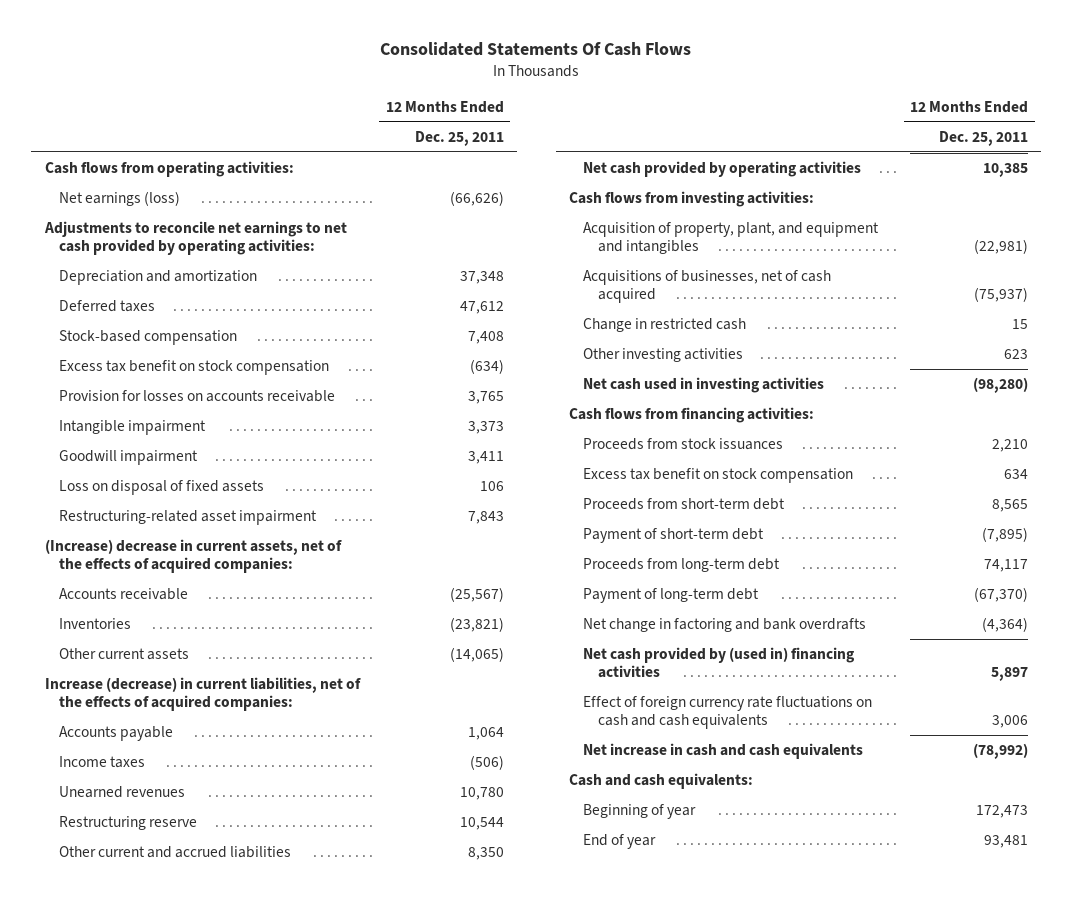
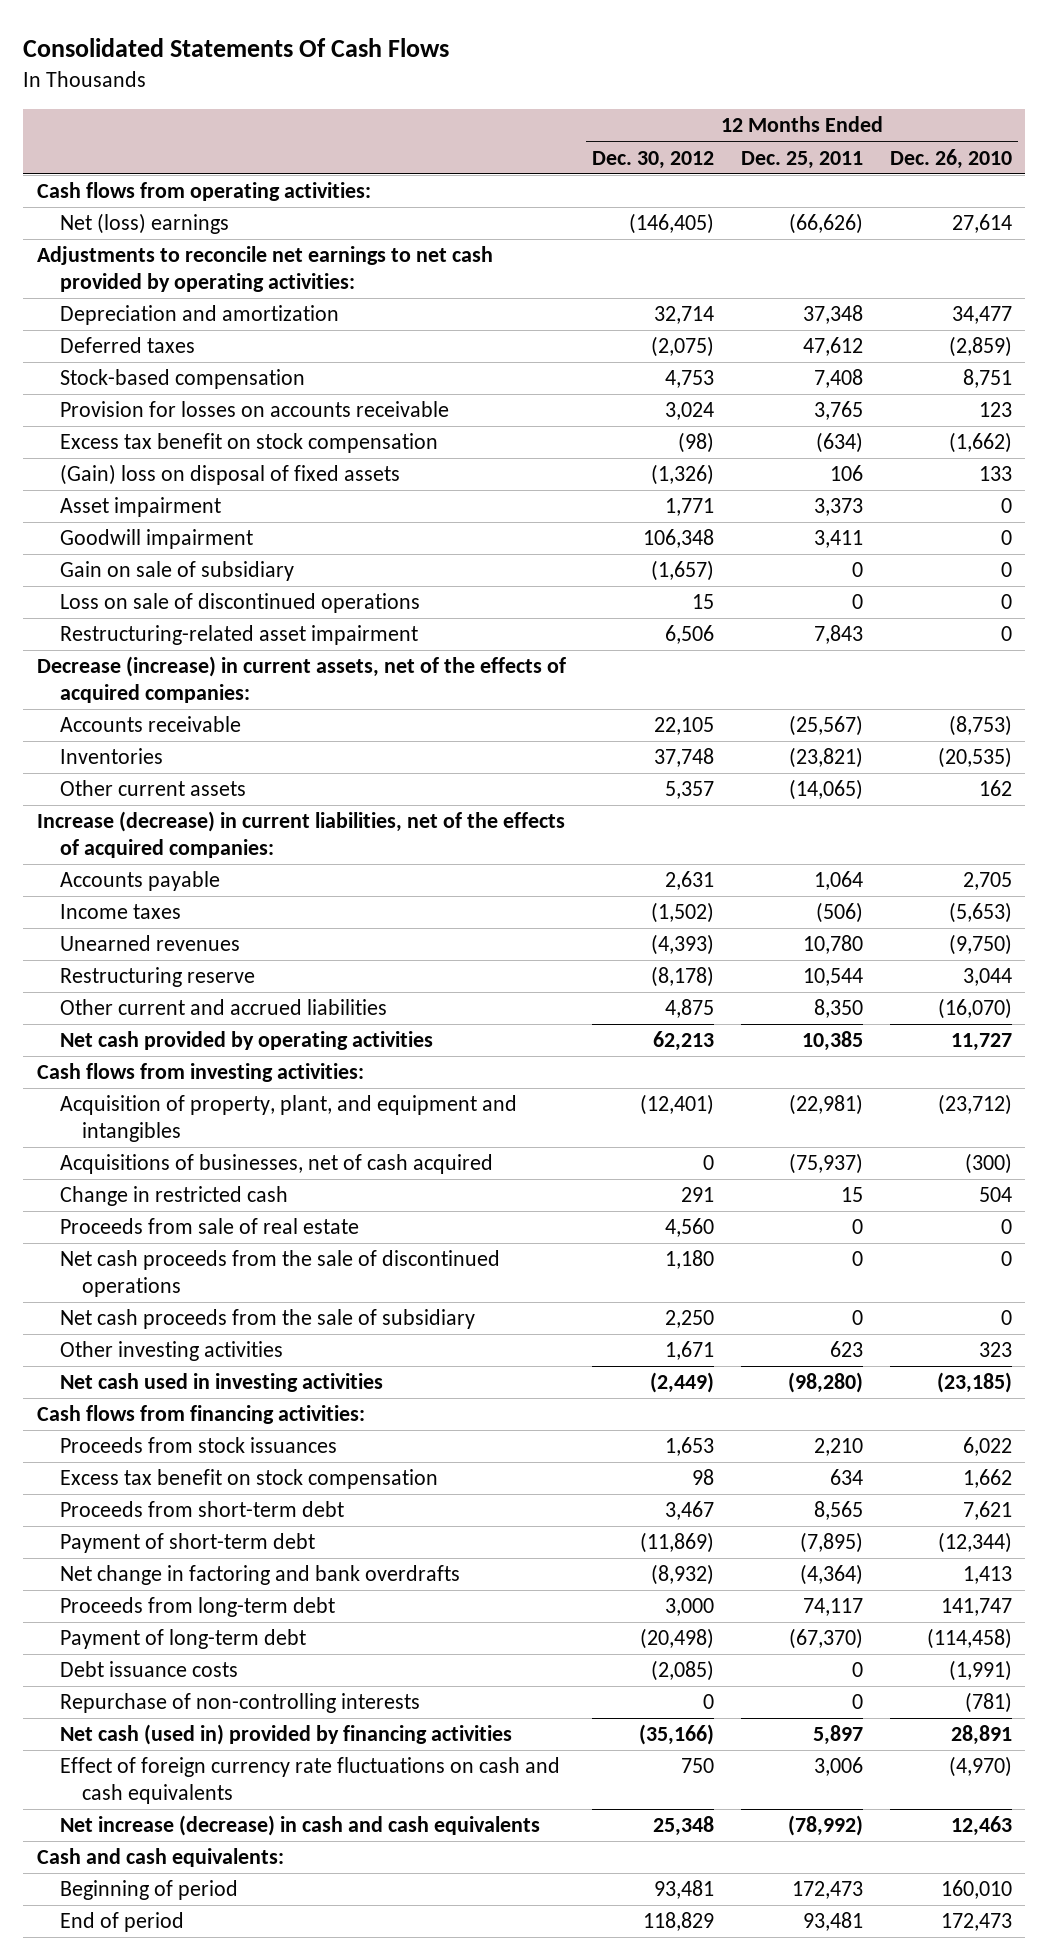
none -> [592,150,715,169] Dec. 30, 2012
none -> [889,148,1012,169] Dec. 26, 2010
[59,191,181,207] Net earnings (loss) -> [59,213,229,235] Net (loss) earnings
[59,360,330,376] Excess tax benefit on stock compensation -> [59,433,438,454] Excess tax benefit on stock compensation
none -> [59,464,400,486] (Gain) loss on disposal of fixed assets
[59,420,207,436] Intangible impairment -> [59,497,221,518] Asset impairment
[59,480,265,496] Loss on disposal of fixed assets -> none
none -> [59,561,294,582] Gain on sale of subsidiary
none -> [59,593,420,614] Loss on sale of discontinued operations
[44,539,342,574] (Increase) decrease in current assets, net of the effects of acquired companies: -> [36,656,566,704] Decrease (increase) in current assets, net of the effects of acquired companies:
none -> [59,1218,359,1235] Proceeds from sale of real estate
none -> [59,1250,500,1298] Net cash proceeds from the sale of discontinued operations
none -> [59,1309,475,1330] Net cash proceeds from the sale of subsidiary
[583,618,867,633] Net change in factoring and bank overdrafts -> [59,1565,460,1586] Net change in factoring and bank overdrafts
none -> [59,1661,238,1678] Debt issuance costs
none -> [59,1693,420,1714] Repurchase of non-controlling interests
[583,647,856,679] Net cash provided by (used in) financing activities -> [59,1724,512,1746] Net cash (used in) provided by financing activities
[583,743,864,760] Net increase in cash and cash equivalents -> [59,1815,540,1837] Net increase (decrease) in cash and cash equivalents
[583,804,697,820] Beginning of year -> [59,1880,238,1901] Beginning of period
[583,834,657,850] End of year -> [59,1912,184,1933] End of period

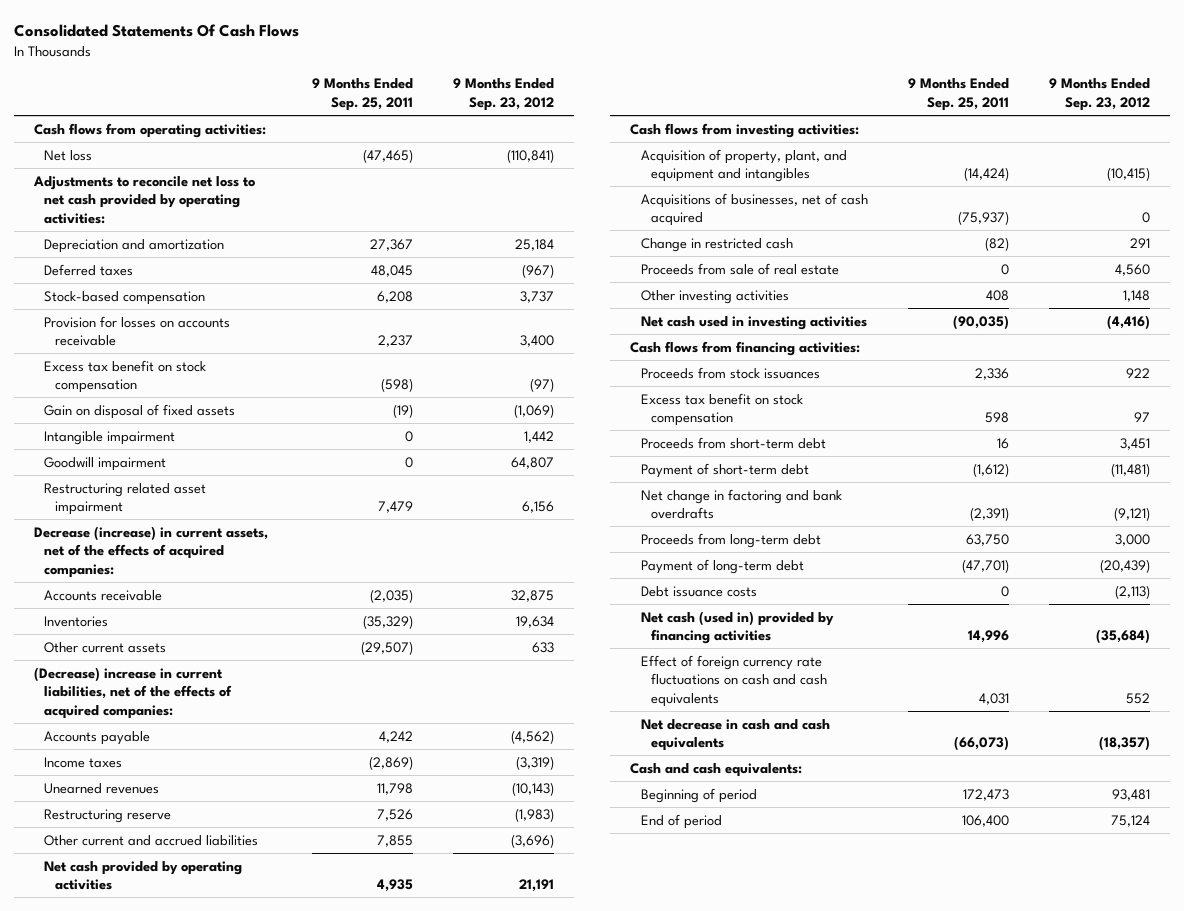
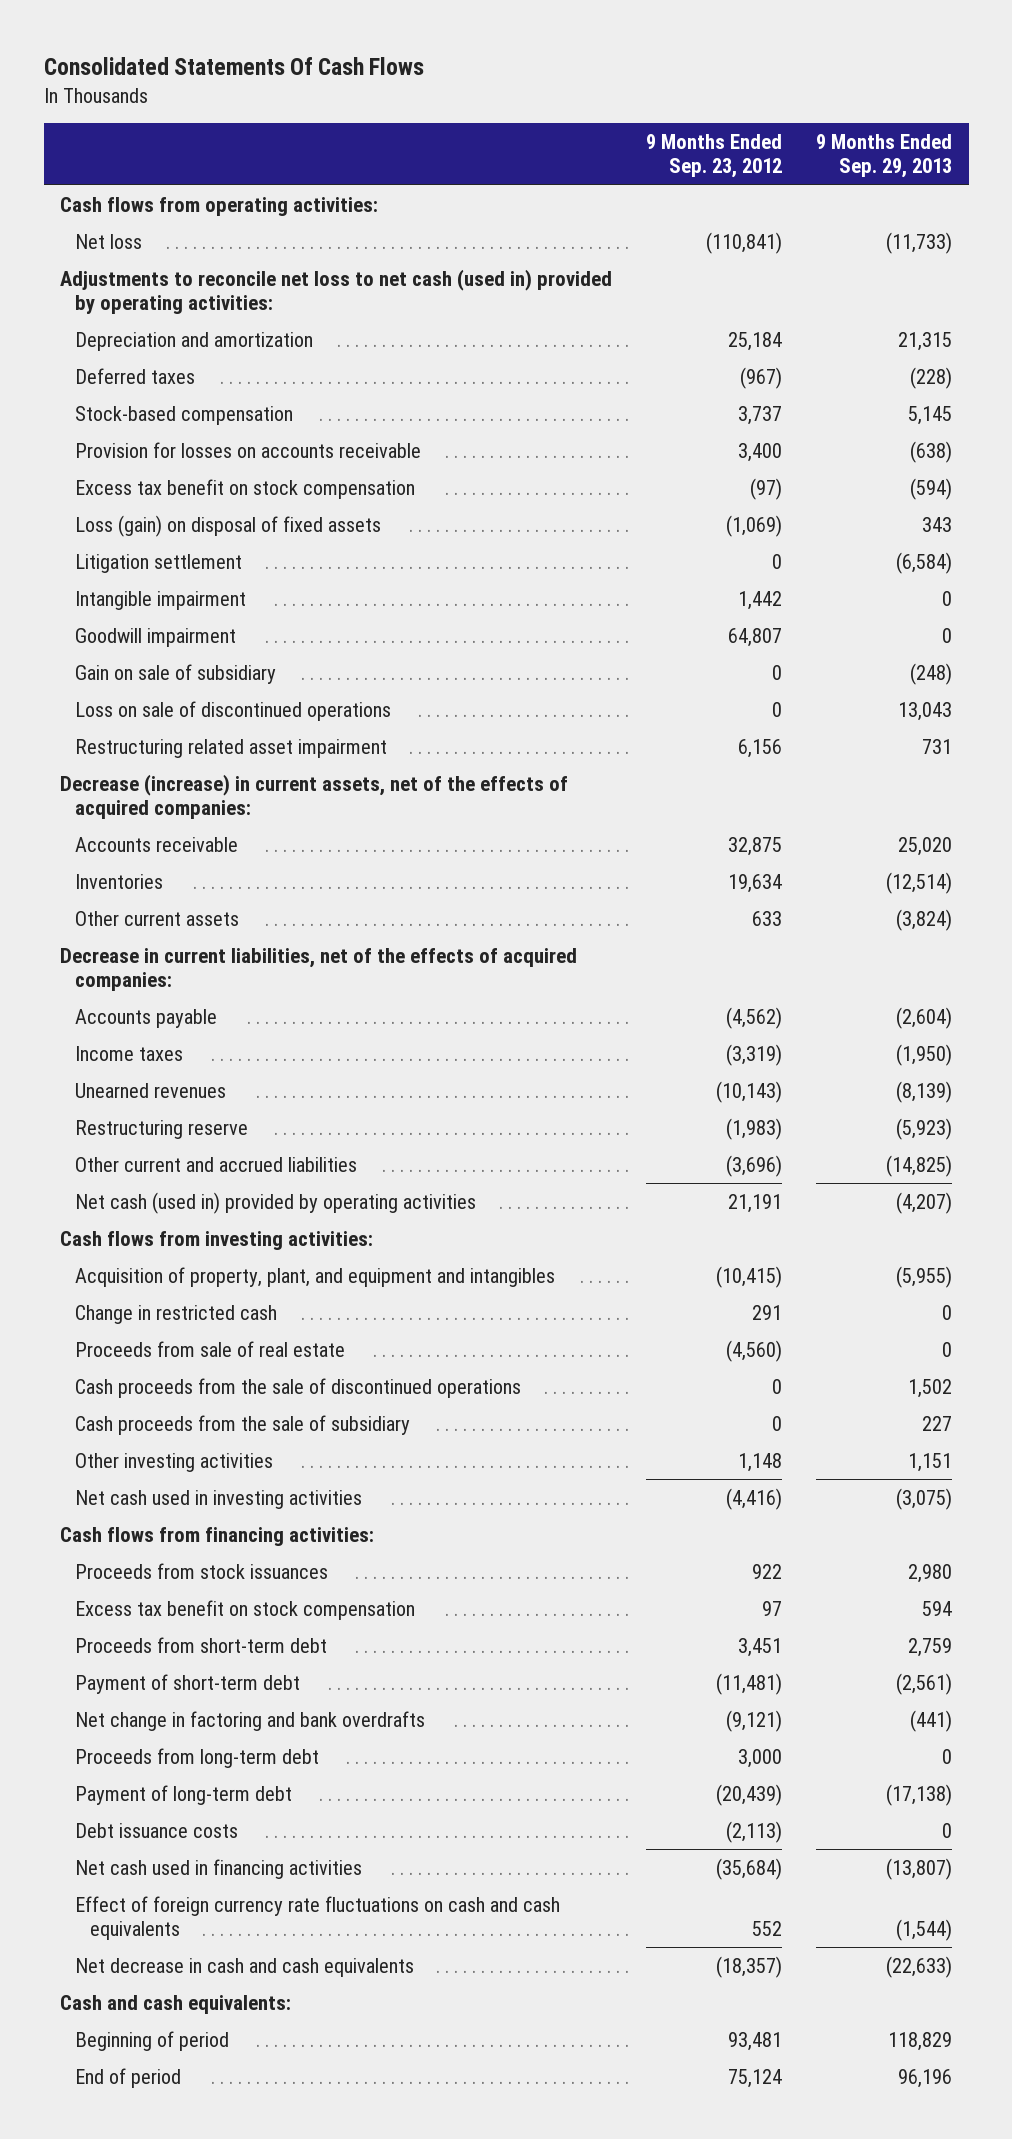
[311,78,413,111] 9 Months Ended Sep. 25, 2011 -> none
none -> [815,134,952,179] 9 Months Ended Sep. 29, 2013
[32,175,255,224] Adjustments to reconcile net loss to net cash provided by operating activities: -> [60,269,613,314] Adjustments to reconcile net loss to net cash (used in) provided by operating activities:
[44,403,236,419] Gain on disposal of fixed assets -> [75,515,382,538] Loss (gain) on disposal of fixed assets
none -> [75,554,243,574] Litigation settlement
none -> [75,664,277,685] Gain on sale of subsidiary
none -> [75,701,392,722] Loss on sale of discontinued operations
[33,666,233,719] (Decrease) increase in current liabilities, net of the effects of acquired companies: -> [60,948,578,991] Decrease in current liabilities, net of the effects of acquired companies:
[44,860,243,891] Net cash provided by operating activities -> [75,1192,477,1215] Net cash (used in) provided by operating activities
[640,192,868,227] Acquisitions of businesses, net of cash acquired -> none
[1114,263,1150,276] 4,560 -> [726,1340,783,1363] (4,560)
none -> [75,1378,522,1399] Cash proceeds from the sale of discontinued operations
none -> [75,1415,411,1436] Cash proceeds from the sale of subsidiary
[640,610,834,645] Net cash (used in) provided by financing activities -> [75,1859,363,1880] Net cash used in financing activities

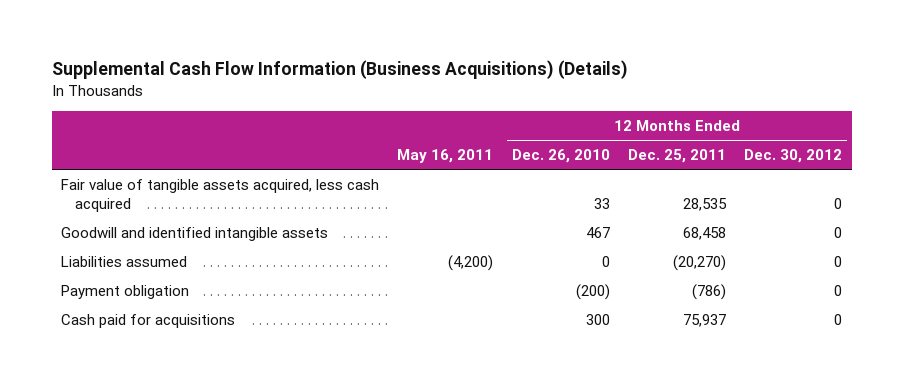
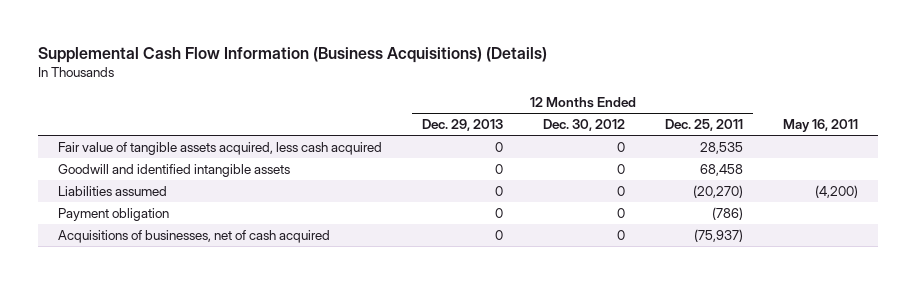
[511,149,610,164] Dec. 26, 2010 -> none
none -> [421,119,503,132] Dec. 29, 2013
[61,313,236,328] Cash paid for acquisitions -> [57,230,330,244] Acquisitions of businesses, net of cash acquired
[683,313,727,327] 75,937 -> [694,229,744,243] (75,937)

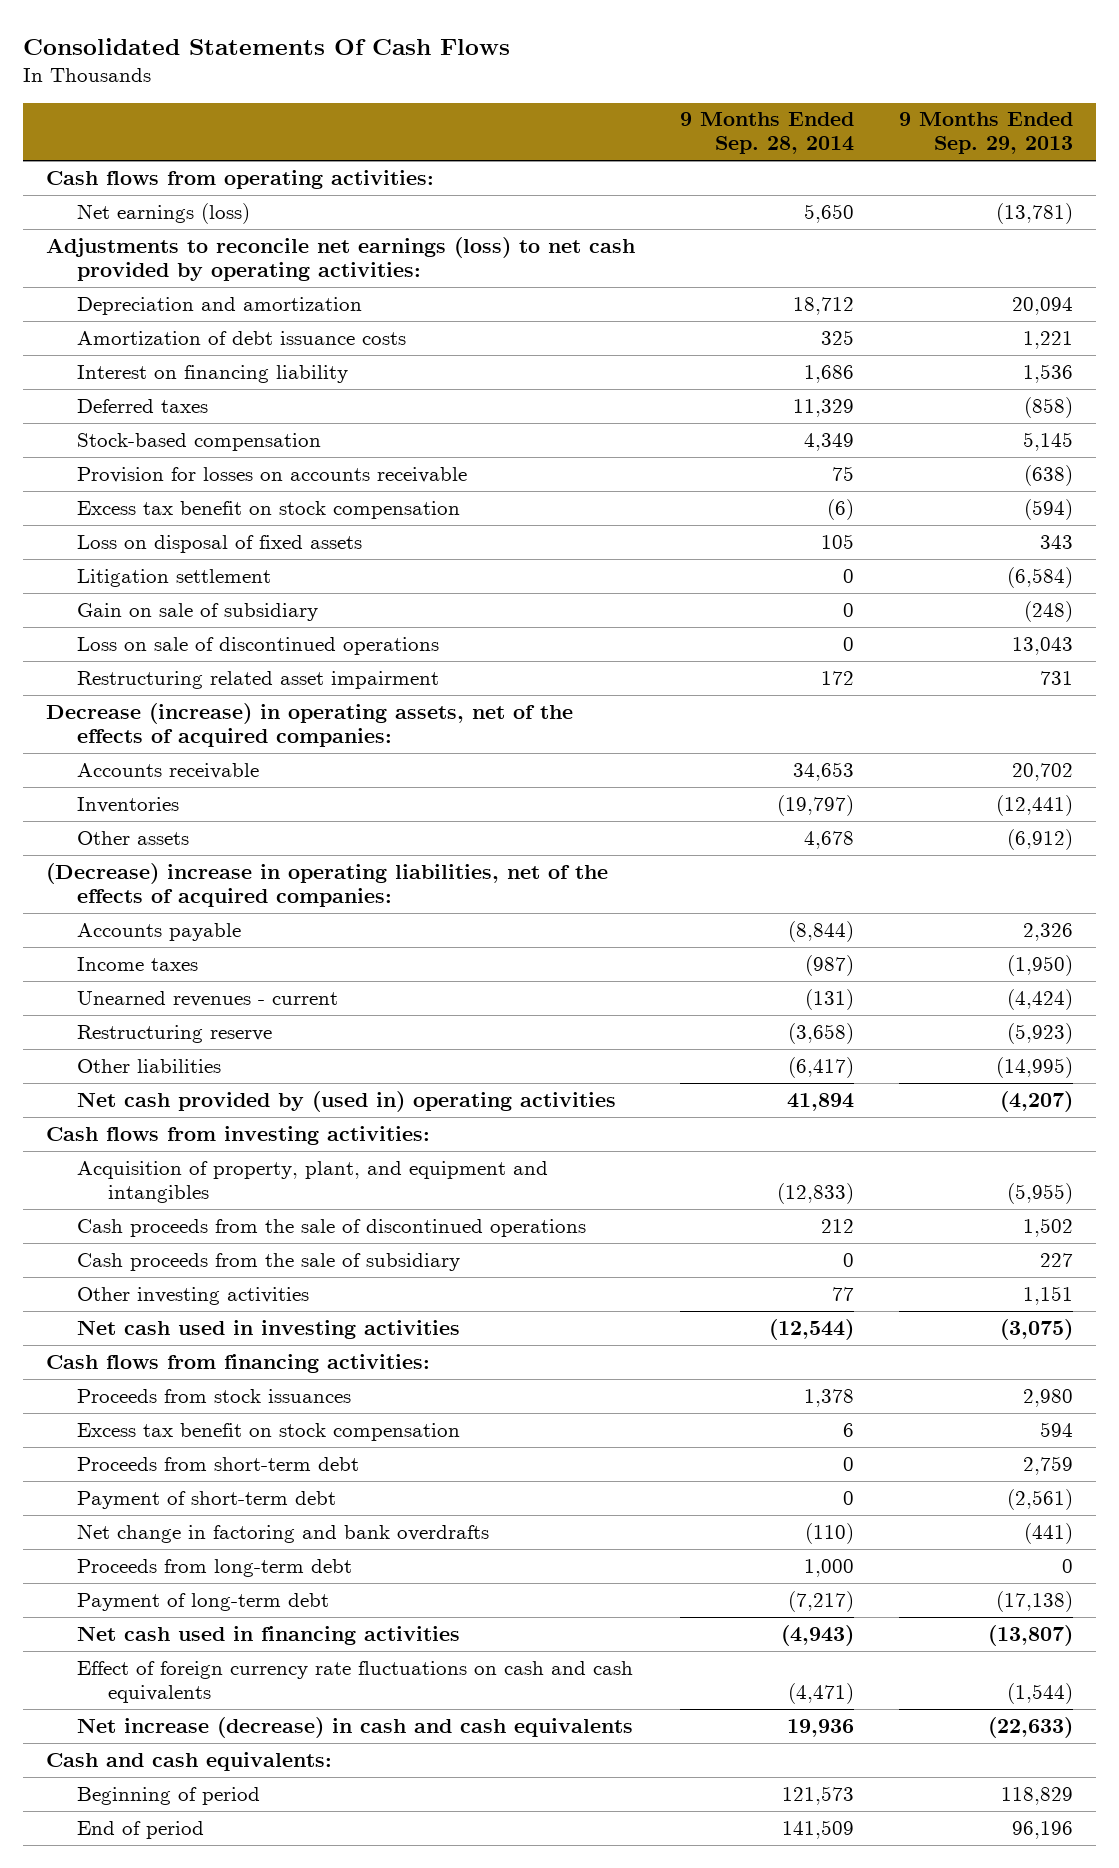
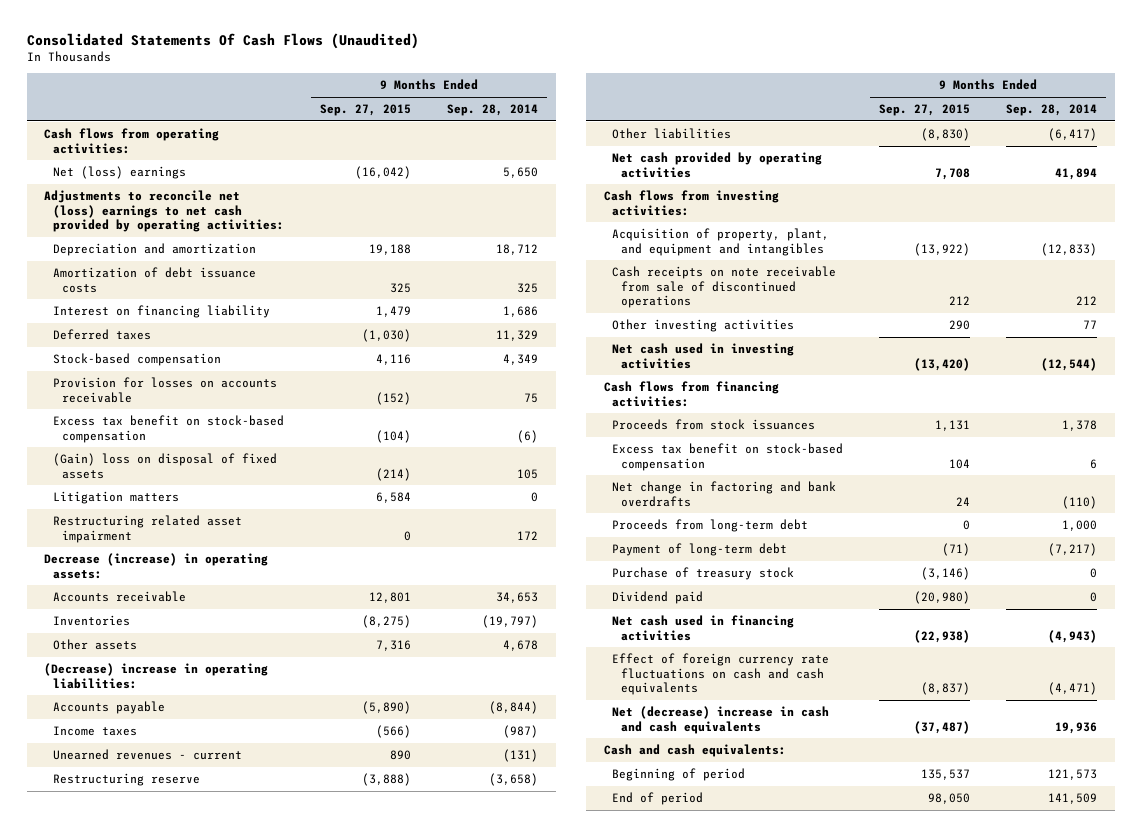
[23,37,511,55] Consolidated Statements Of Cash Flows -> [26,33,419,50] Consolidated Statements Of Cash Flows (Unaudited)
[898,112,1073,155] 9 Months Ended Sep. 29, 2013 -> none
none -> [319,104,411,117] Sep. 27, 2015
[76,202,250,224] Net earnings (loss) -> [53,166,187,180] Net (loss) earnings
[45,236,635,281] Adjustments to reconcile net earnings (loss) to net cash provided by operating activities: -> [44,190,285,233] Adjustments to reconcile net (loss) earnings to net cash provided by operating activities:
[76,568,271,587] Litigation settlement -> none
[76,602,318,621] Gain on sale of subsidiary -> none
[76,636,439,655] Loss on sale of discontinued operations -> none
[76,500,460,519] Excess tax benefit on stock compensation -> [53,415,285,443] Excess tax benefit on stock-based compensation
[76,534,362,553] Loss on disposal of fixed assets -> [53,453,278,479] (Gain) loss on disposal of fixed assets
none -> [53,491,180,505] Litigation matters
[45,702,573,747] Decrease (increase) in operating assets, net of the effects of acquired companies: -> [44,553,269,579] Decrease (increase) in operating assets:
[45,862,608,907] (Decrease) increase in operating liabilities, net of the effects of acquired companies: -> [44,663,269,689] (Decrease) increase in operating liabilities:
[76,1090,616,1112] Net cash provided by (used in) operating activities -> [612,152,823,178] Net cash provided by operating activities
[76,1252,460,1271] Cash proceeds from the sale of subsidiary -> none
[76,1218,586,1237] Cash proceeds from the sale of discontinued operations -> [612,266,837,309] Cash receipts on note receivable from sale of discontinued operations
[76,1456,359,1471] Proceeds from short-term debt -> none
[76,1490,336,1509] Payment of short-term debt -> none
[76,1422,460,1441] Excess tax benefit on stock compensation -> [612,443,844,471] Excess tax benefit on stock-based compensation
none -> [612,567,795,581] Purchase of treasury stock
none -> [612,591,704,605] Dividend paid
[76,1716,633,1738] Net increase (decrease) in cash and cash equivalents -> [612,706,830,734] Net (decrease) increase in cash and cash equivalents

